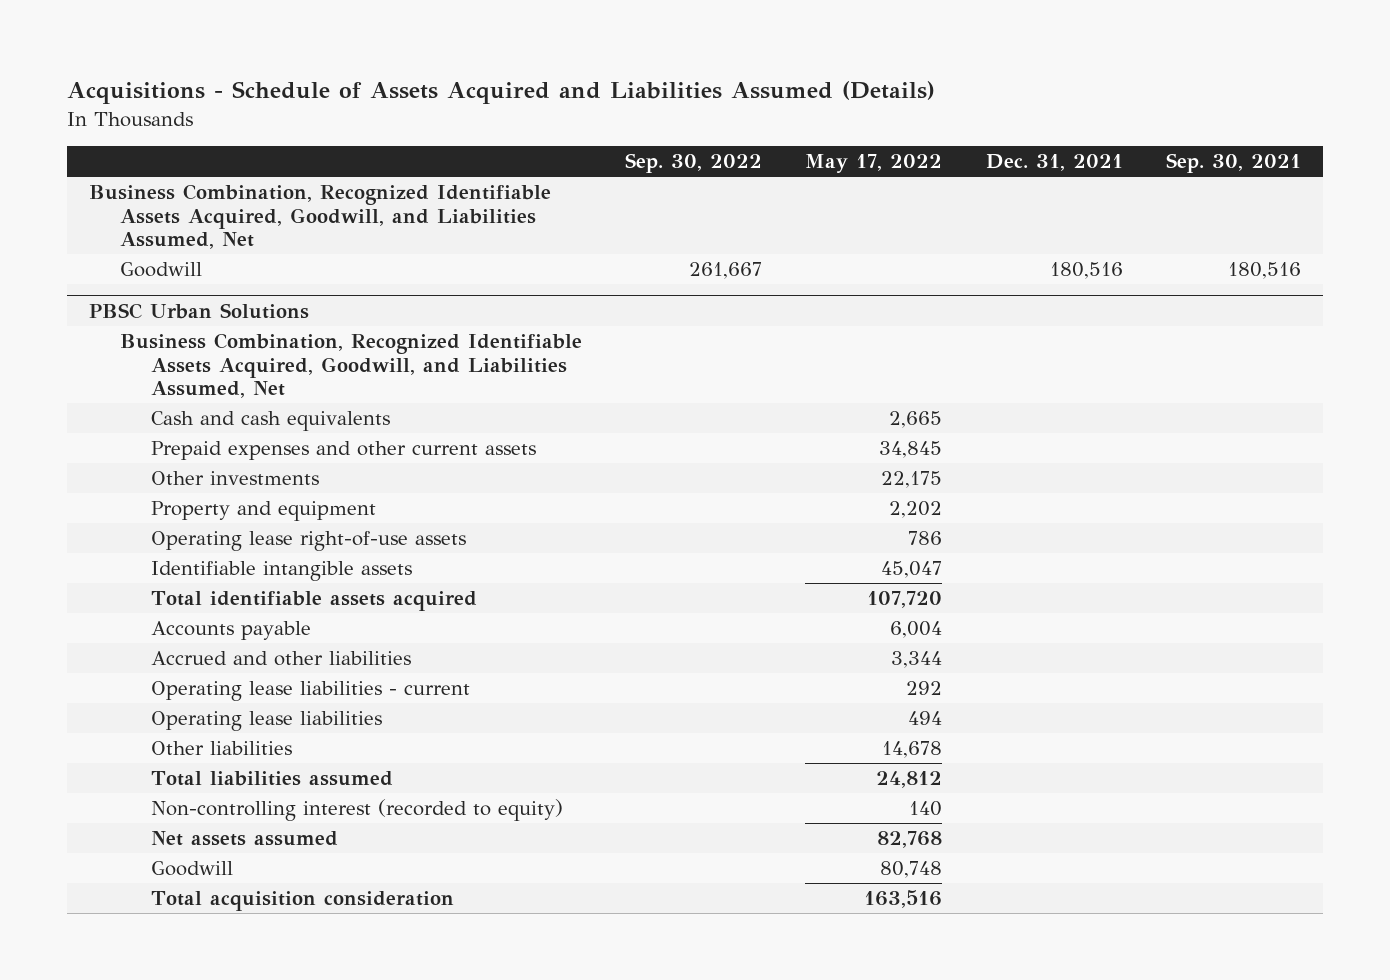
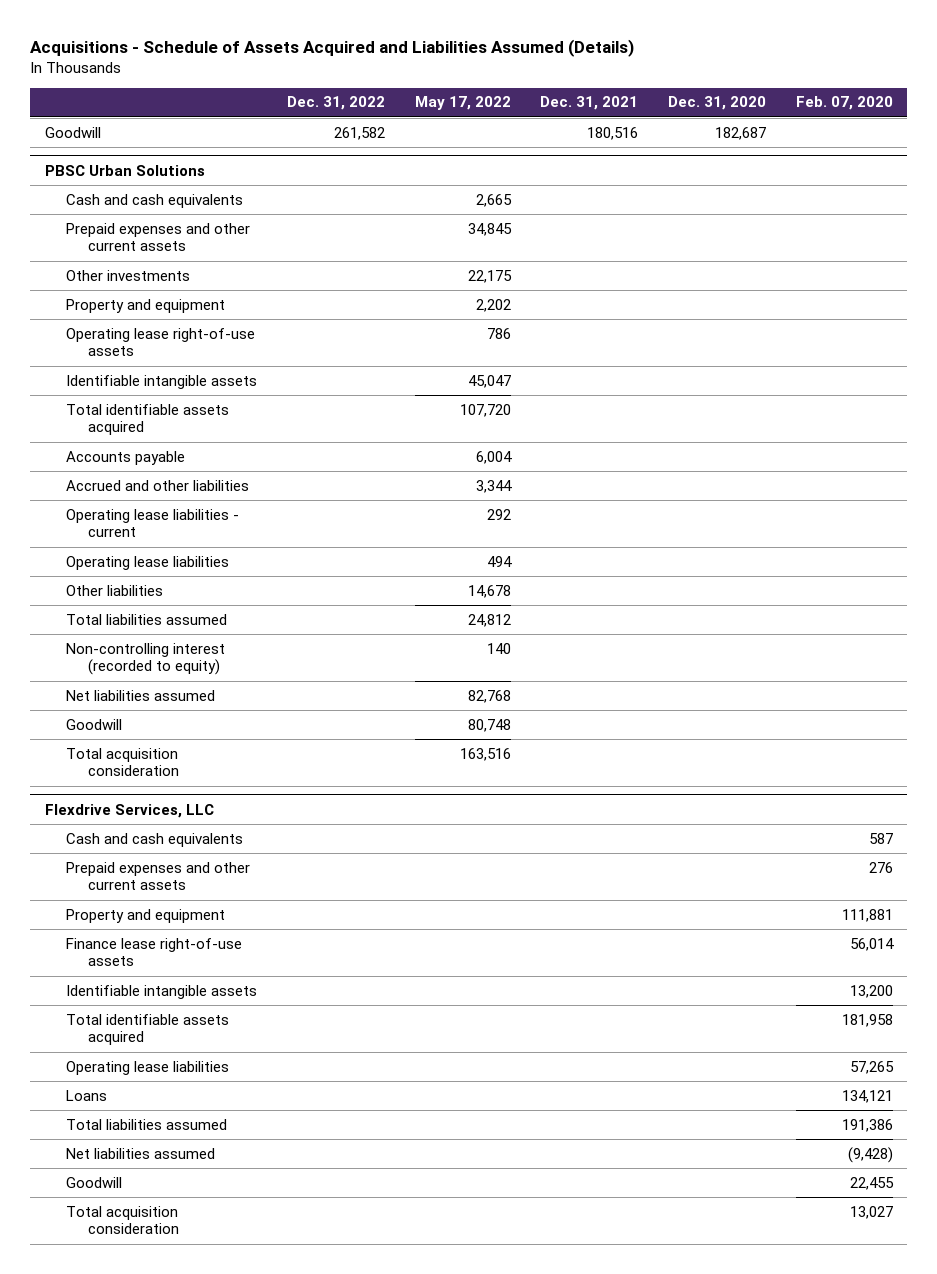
[625,153,763,174] Sep. 30, 2022 -> none
[1165,153,1301,174] Sep. 30, 2021 -> none
none -> [287,96,386,111] Dec. 31, 2022
none -> [667,96,766,111] Dec. 31, 2020
none -> [795,96,893,111] Feb. 07, 2020
[88,184,551,250] Business Combination, Recognized Identifiable Assets Acquired, Goodwill, and Liabilities Assumed, Net -> none
[119,333,582,399] Business Combination, Recognized Identifiable Assets Acquired, Goodwill, and Liabilities Assumed, Net -> none
[150,831,338,847] Net assets assumed -> [66,689,216,701] Net liabilities assumed
none -> [44,803,214,818] Flexdrive Services, LLC
none -> [66,832,244,847] Cash and cash equivalents
none -> [66,861,251,891] Prepaid expenses and other current assets
none -> [66,908,226,923] Property and equipment
none -> [66,937,243,967] Finance lease right-of-use assets
none -> [66,984,258,999] Identifiable intangible assets
none -> [66,1013,230,1046] Total identifiable assets acquired
none -> [66,1060,230,1075] Operating lease liabilities
none -> [66,1089,108,1101] Loans
none -> [66,1118,228,1130] Total liabilities assumed
none -> [66,1147,216,1159] Net liabilities assumed
none -> [66,1176,123,1188] Goodwill
none -> [66,1205,180,1235] Total acquisition consideration

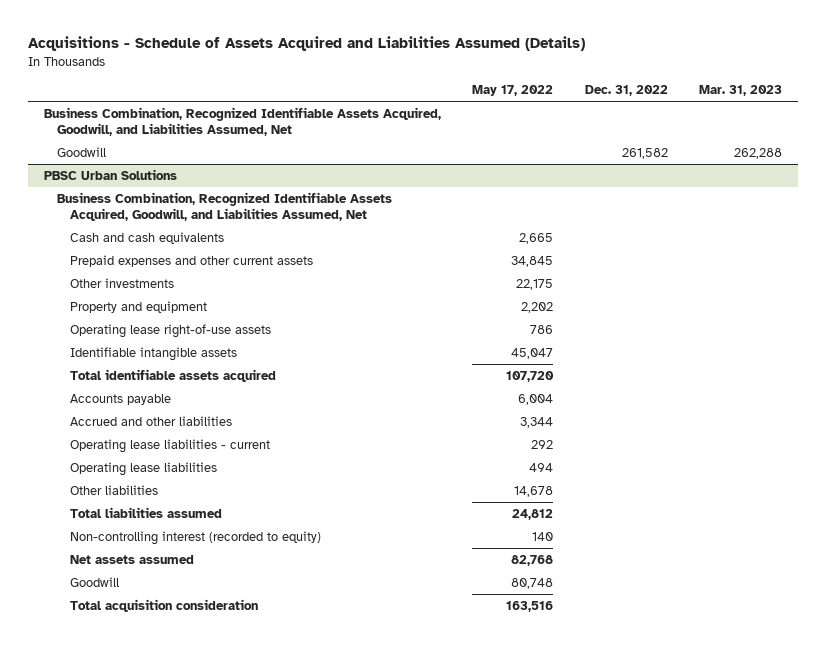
[540,96,639,111] Dec. 31, 2021 -> none
[667,96,766,111] Dec. 31, 2020 -> none
[795,96,893,111] Feb. 07, 2020 -> none
none -> [699,85,783,97] Mar. 31, 2023
none -> [43,106,441,137] Business Combination, Recognized Identifiable Assets Acquired, Goodwill, and Liabilities Assumed, Net
none -> [56,191,392,222] Business Combination, Recognized Identifiable Assets Acquired, Goodwill, and Liabilities Assumed, Net
[66,689,216,701] Net liabilities assumed -> [69,554,194,564] Net assets assumed
[44,803,214,818] Flexdrive Services, LLC -> none
[66,832,244,847] Cash and cash equivalents -> none
[66,861,251,891] Prepaid expenses and other current assets -> none
[66,908,226,923] Property and equipment -> none
[66,937,243,967] Finance lease right-of-use assets -> none
[66,984,258,999] Identifiable intangible assets -> none
[66,1013,230,1046] Total identifiable assets acquired -> none
[66,1060,230,1075] Operating lease liabilities -> none
[66,1089,108,1101] Loans -> none
[66,1118,228,1130] Total liabilities assumed -> none
[66,1147,216,1159] Net liabilities assumed -> none
[66,1176,123,1188] Goodwill -> none
[66,1205,180,1235] Total acquisition consideration -> none

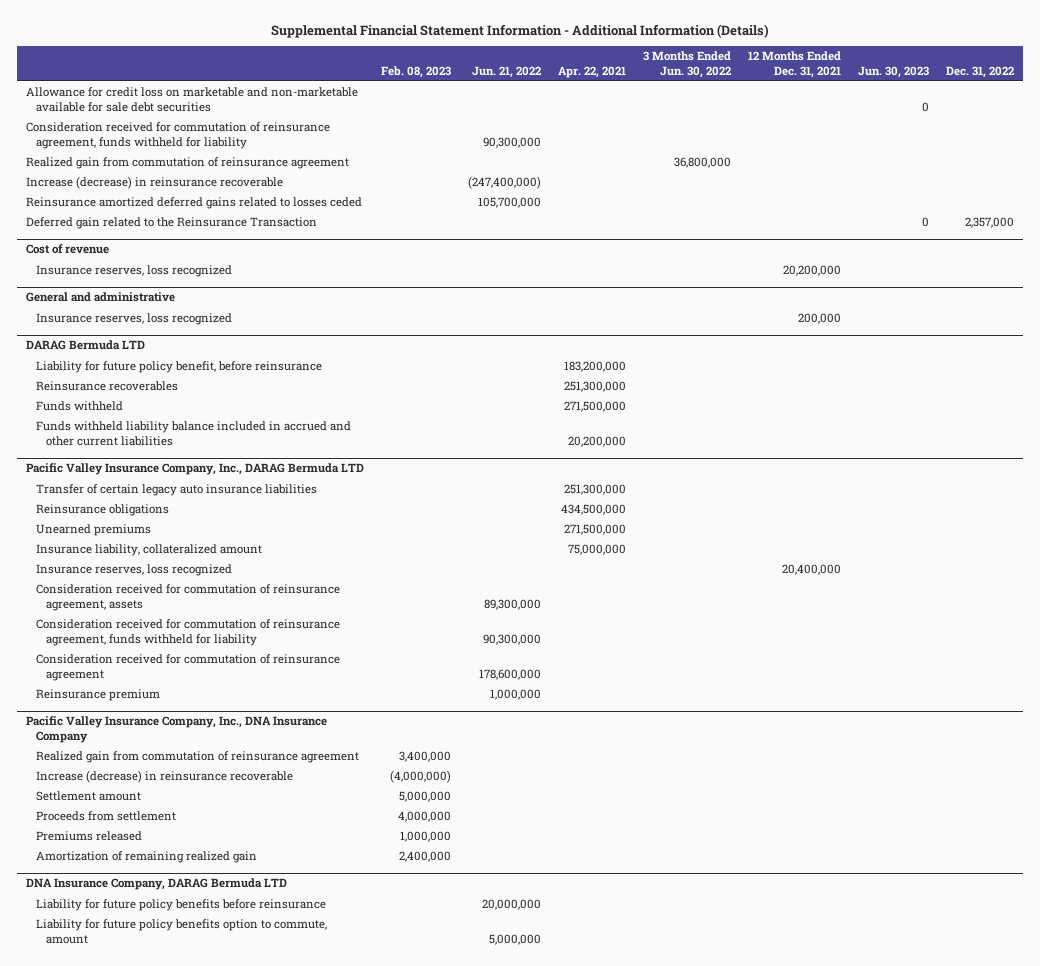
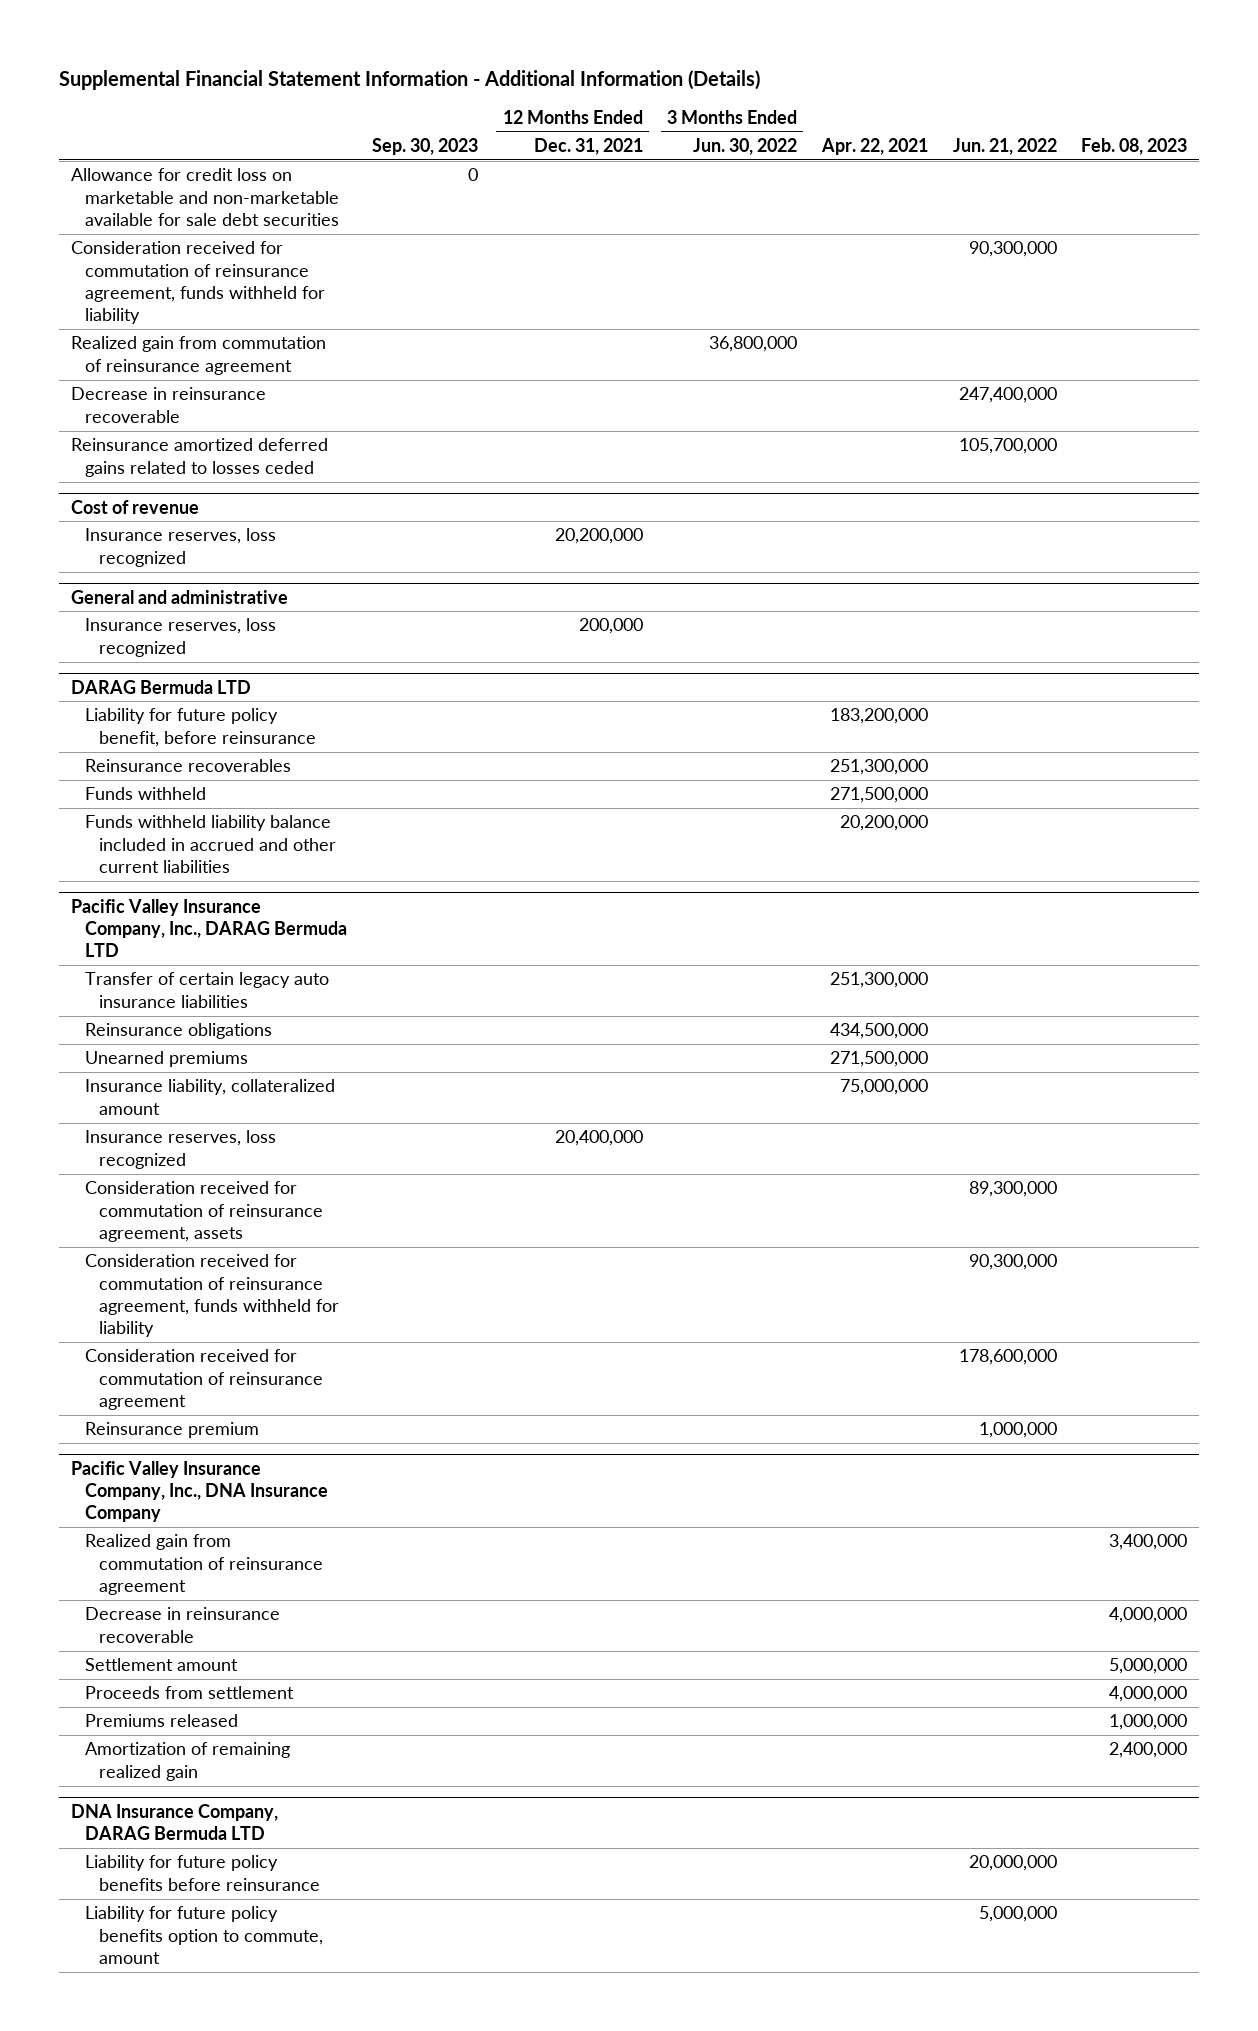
[858,65,930,78] Jun. 30, 2023 -> none
[946,65,1015,78] Dec. 31, 2022 -> none
none -> [371,137,478,155] Sep. 30, 2023
[25,176,283,190] Increase (decrease) in reinsurance recoverable -> [71,387,267,423] Decrease in reinsurance recoverable
[467,176,541,190] (247,400,000) -> [958,387,1057,404] 247,400,000
[25,217,317,230] Deferred gain related to the Reinsurance Transaction -> none
[36,770,294,784] Increase (decrease) in reinsurance recoverable -> [85,1607,281,1643] Decrease in reinsurance recoverable
[389,770,451,784] (4,000,000) -> [1109,1607,1188,1624] 4,000,000

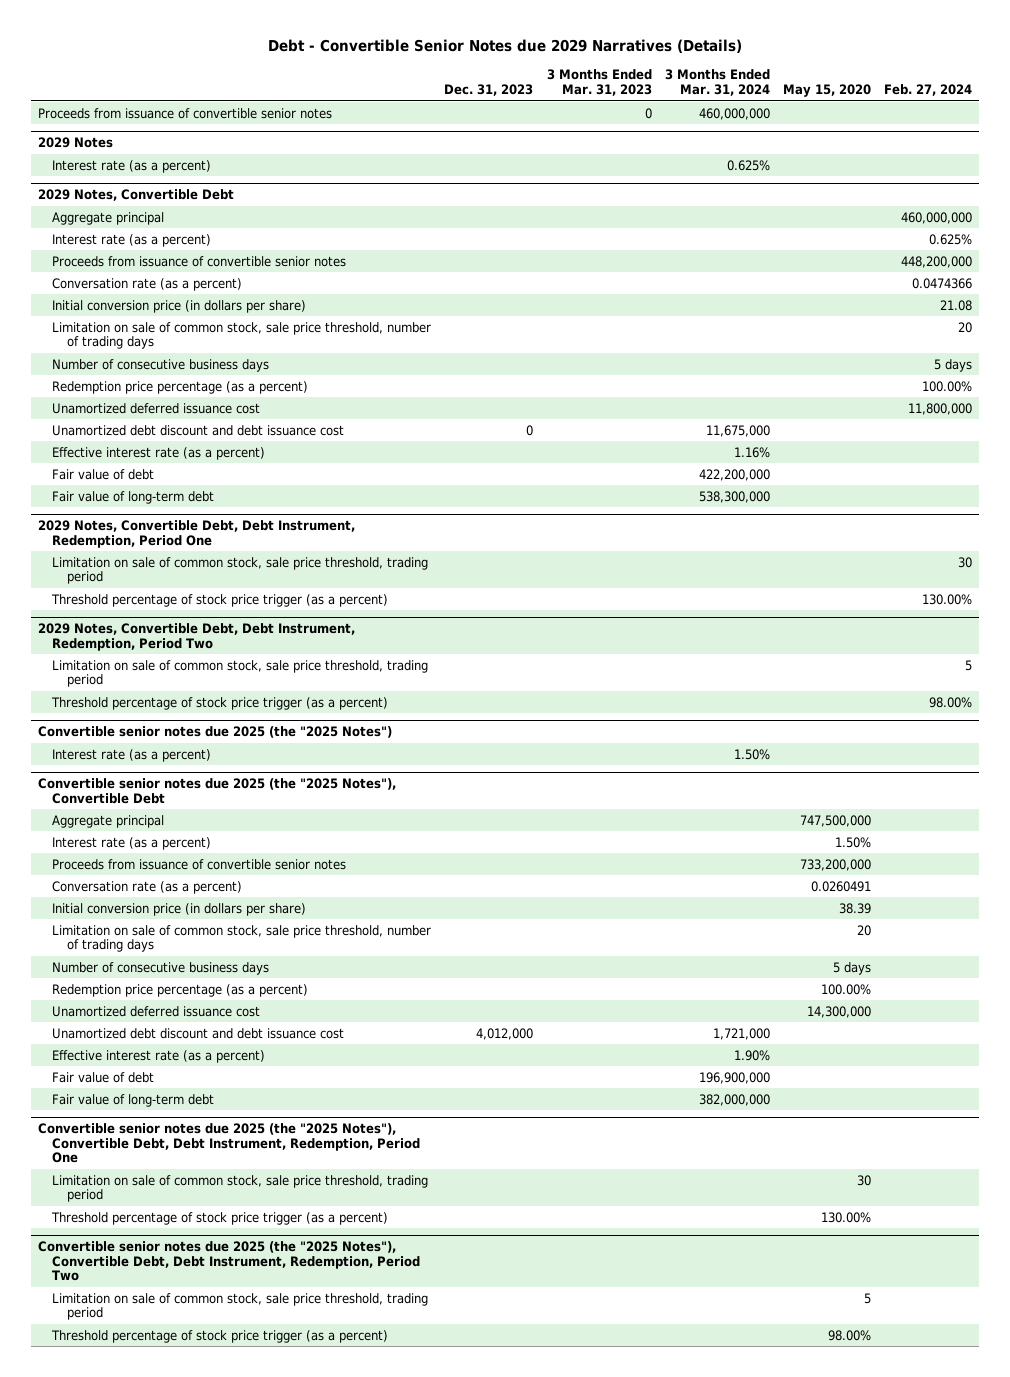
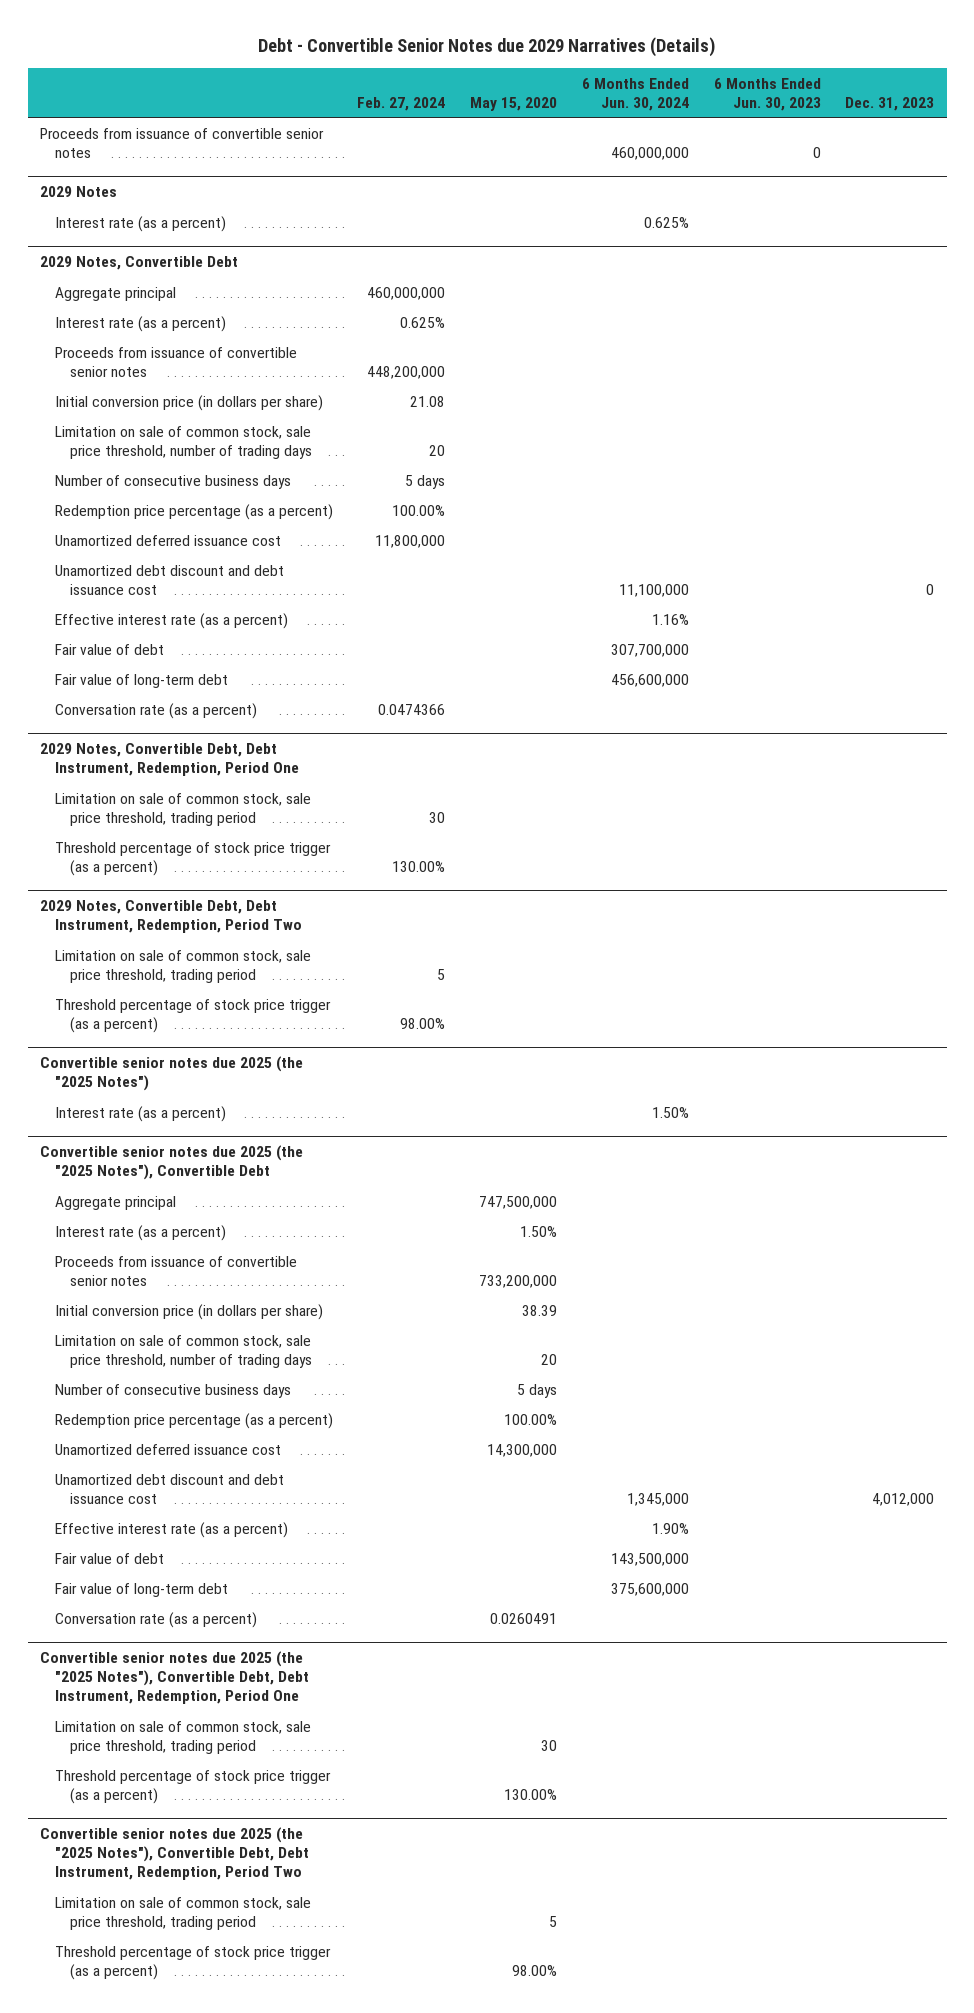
[546,69,652,96] 3 Months Ended Mar. 31, 2023 -> none
[664,69,770,96] 3 Months Ended Mar. 31, 2024 -> none
none -> [581,77,689,111] 6 Months Ended Jun. 30, 2024
none -> [713,77,821,111] 6 Months Ended Jun. 30, 2023
[52,277,243,291] Conversation rate (as a percent) -> [54,702,257,719] Conversation rate (as a percent)
[52,880,243,894] Conversation rate (as a percent) -> [54,1611,257,1628] Conversation rate (as a percent)

